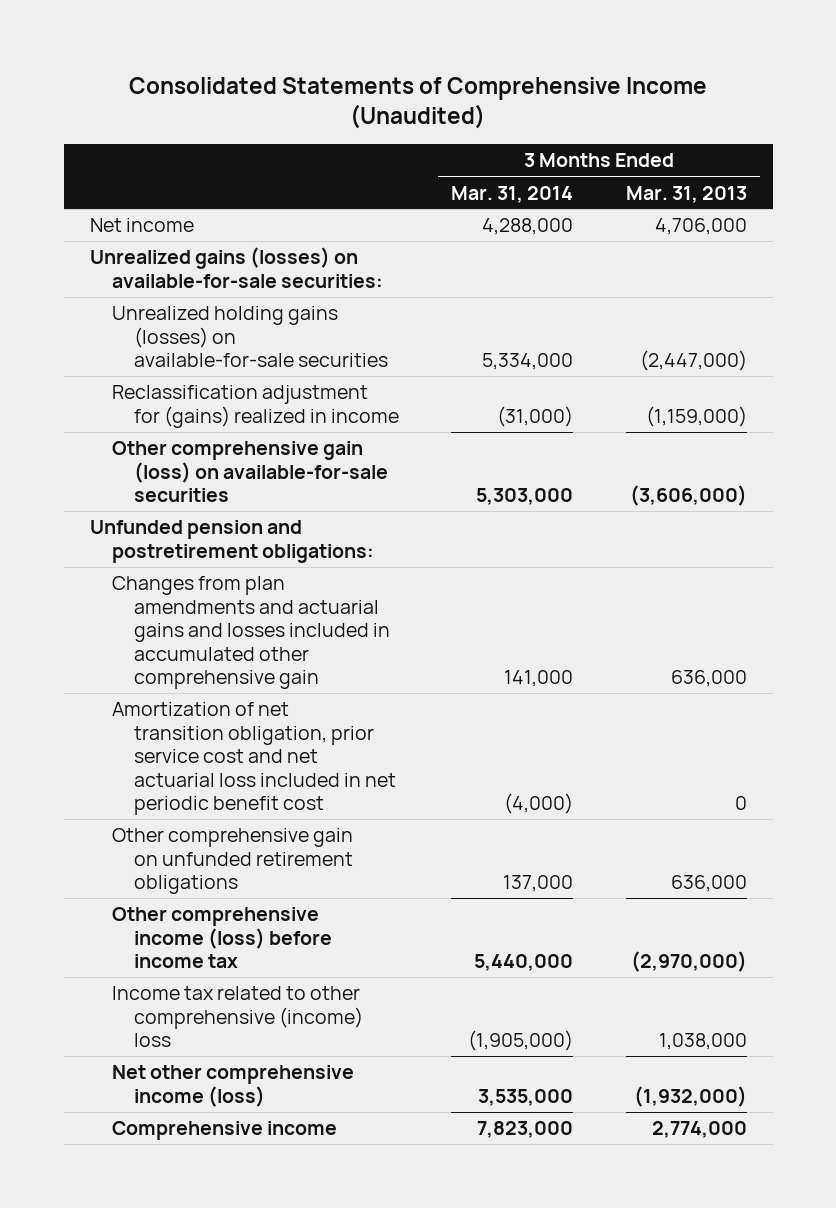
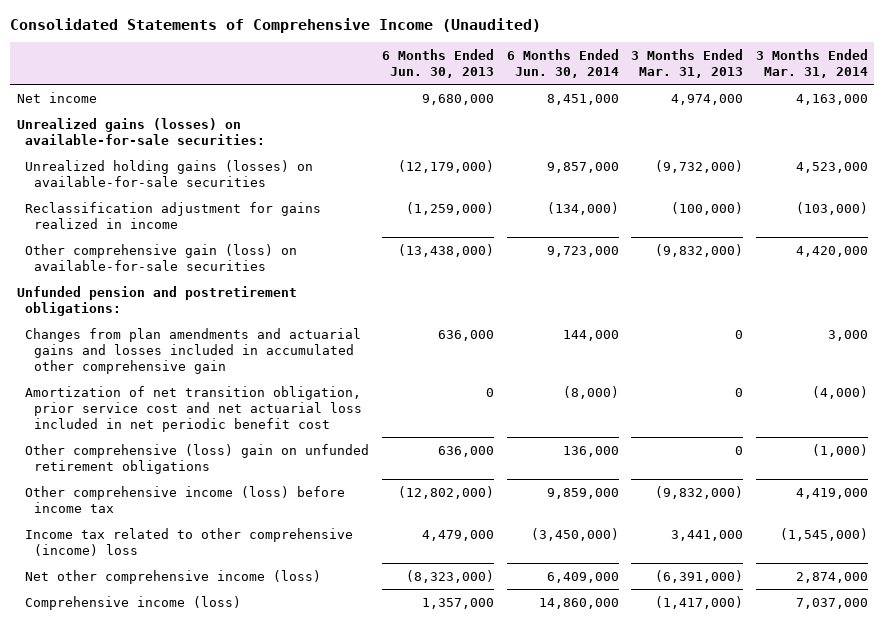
none -> [382,48,495,78] 6 Months Ended Jun. 30, 2013
none -> [506,48,619,78] 6 Months Ended Jun. 30, 2014
[482,218,574,236] 4,288,000 -> [796,93,869,105] 4,163,000
[654,218,747,236] 4,706,000 -> [671,93,744,105] 4,974,000
[482,353,574,371] 5,334,000 -> [796,161,869,173] 4,523,000
[639,350,747,372] (2,447,000) -> [655,159,744,173] (9,732,000)
[112,385,400,428] Reclassification adjustment for (gains) realized in income -> [25,201,322,229] Reclassification adjustment for gains realized in income
[497,405,574,427] (31,000) -> [796,201,869,215] (103,000)
[645,405,747,427] (1,159,000) -> [671,201,744,215] (100,000)
[476,488,574,506] 5,303,000 -> [796,245,869,257] 4,420,000
[629,485,747,507] (3,606,000) -> [655,243,744,257] (9,832,000)
[504,670,574,688] 141,000 -> [828,329,869,341] 3,000
[670,670,747,688] 636,000 -> [735,329,744,339] 0
[112,828,354,895] Other comprehensive gain on unfunded retirement obligations -> [25,443,370,474] Other comprehensive (loss) gain on unfunded retirement obligations
[503,875,574,893] 137,000 -> [812,443,869,457] (1,000)
[670,875,747,893] 636,000 -> [735,445,744,455] 0
[474,954,574,972] 5,440,000 -> [796,487,869,499] 4,419,000
[630,951,747,973] (2,970,000) -> [655,485,744,499] (9,832,000)
[468,1030,574,1052] (1,905,000) -> [780,527,869,541] (1,545,000)
[658,1033,747,1051] 1,038,000 -> [671,529,744,541] 3,441,000
[478,1088,574,1106] 3,535,000 -> [796,571,869,583] 2,874,000
[633,1085,747,1107] (1,932,000) -> [655,569,744,583] (6,391,000)
[112,1121,338,1141] Comprehensive income -> [25,595,242,610] Comprehensive income (loss)
[477,1121,574,1139] 7,823,000 -> [796,597,869,609] 7,037,000
[651,1121,747,1139] 2,774,000 -> [655,595,744,609] (1,417,000)

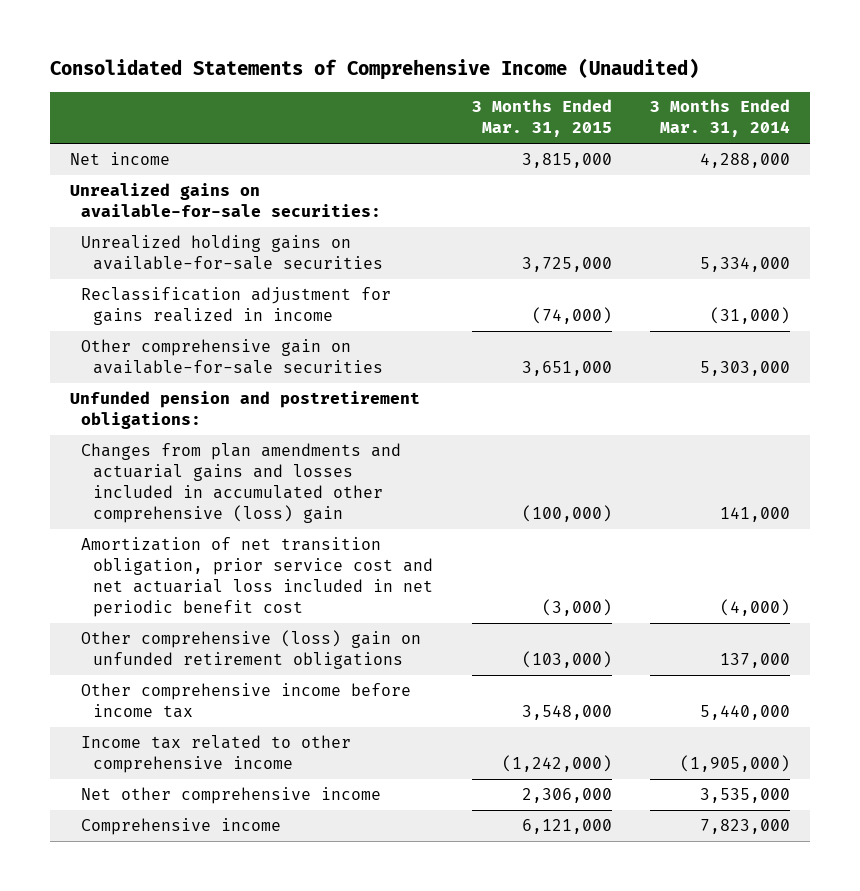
[382,48,495,78] 6 Months Ended Jun. 30, 2013 -> none
[506,48,619,78] 6 Months Ended Jun. 30, 2014 -> none
[631,48,744,78] 3 Months Ended Mar. 31, 2013 -> none
none -> [471,99,612,138] 3 Months Ended Mar. 31, 2015
[796,93,869,105] 4,163,000 -> [700,152,791,168] 4,288,000
[16,117,266,145] Unrealized gains (losses) on available-for-sale securities: -> [69,182,382,217] Unrealized gains on available-for-sale securities:
[25,159,314,187] Unrealized holding gains (losses) on available-for-sale securities -> [81,234,383,270] Unrealized holding gains on available-for-sale securities
[796,161,869,173] 4,523,000 -> [700,256,791,272] 5,334,000
[796,201,869,215] (103,000) -> [710,306,791,324] (31,000)
[25,243,298,271] Other comprehensive gain (loss) on available-for-sale securities -> [81,338,383,374] Other comprehensive gain on available-for-sale securities
[796,245,869,257] 4,420,000 -> [700,360,791,376] 5,303,000
[25,327,362,374] Changes from plan amendments and actuarial gains and losses included in accumulated other comprehensive gain -> [81,442,402,524] Changes from plan amendments and actuarial gains and losses included in accumulated other comprehensive (loss) gain
[828,329,869,341] 3,000 -> [720,507,791,523] 141,000
[812,443,869,457] (1,000) -> [720,652,791,668] 137,000
[25,485,346,513] Other comprehensive income (loss) before income tax -> [81,682,412,718] Other comprehensive income before income tax
[796,487,869,499] 4,419,000 -> [700,704,791,720] 5,440,000
[25,527,354,556] Income tax related to other comprehensive (income) loss -> [81,734,352,773] Income tax related to other comprehensive income
[780,527,869,541] (1,545,000) -> [680,754,791,772] (1,905,000)
[25,569,322,584] Net other comprehensive income (loss) -> [81,786,382,804] Net other comprehensive income
[796,571,869,583] 2,874,000 -> [700,787,791,803] 3,535,000
[25,595,242,610] Comprehensive income (loss) -> [81,817,282,835] Comprehensive income
[796,597,869,609] 7,037,000 -> [700,818,791,834] 7,823,000

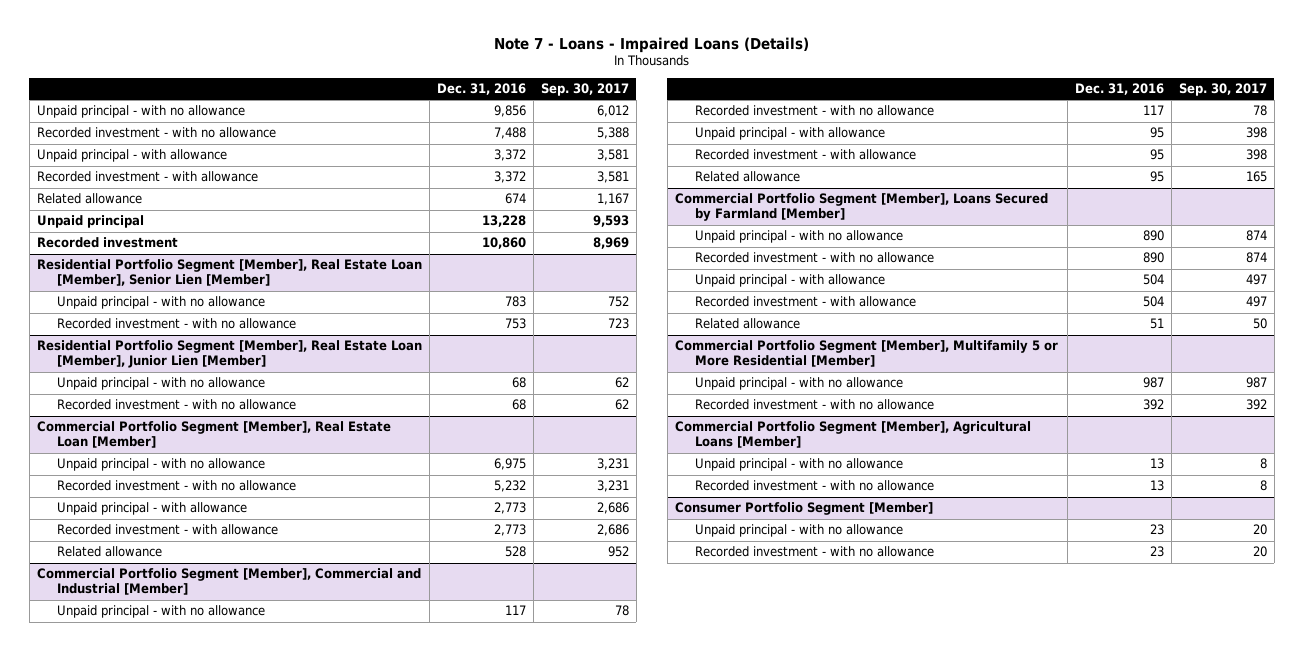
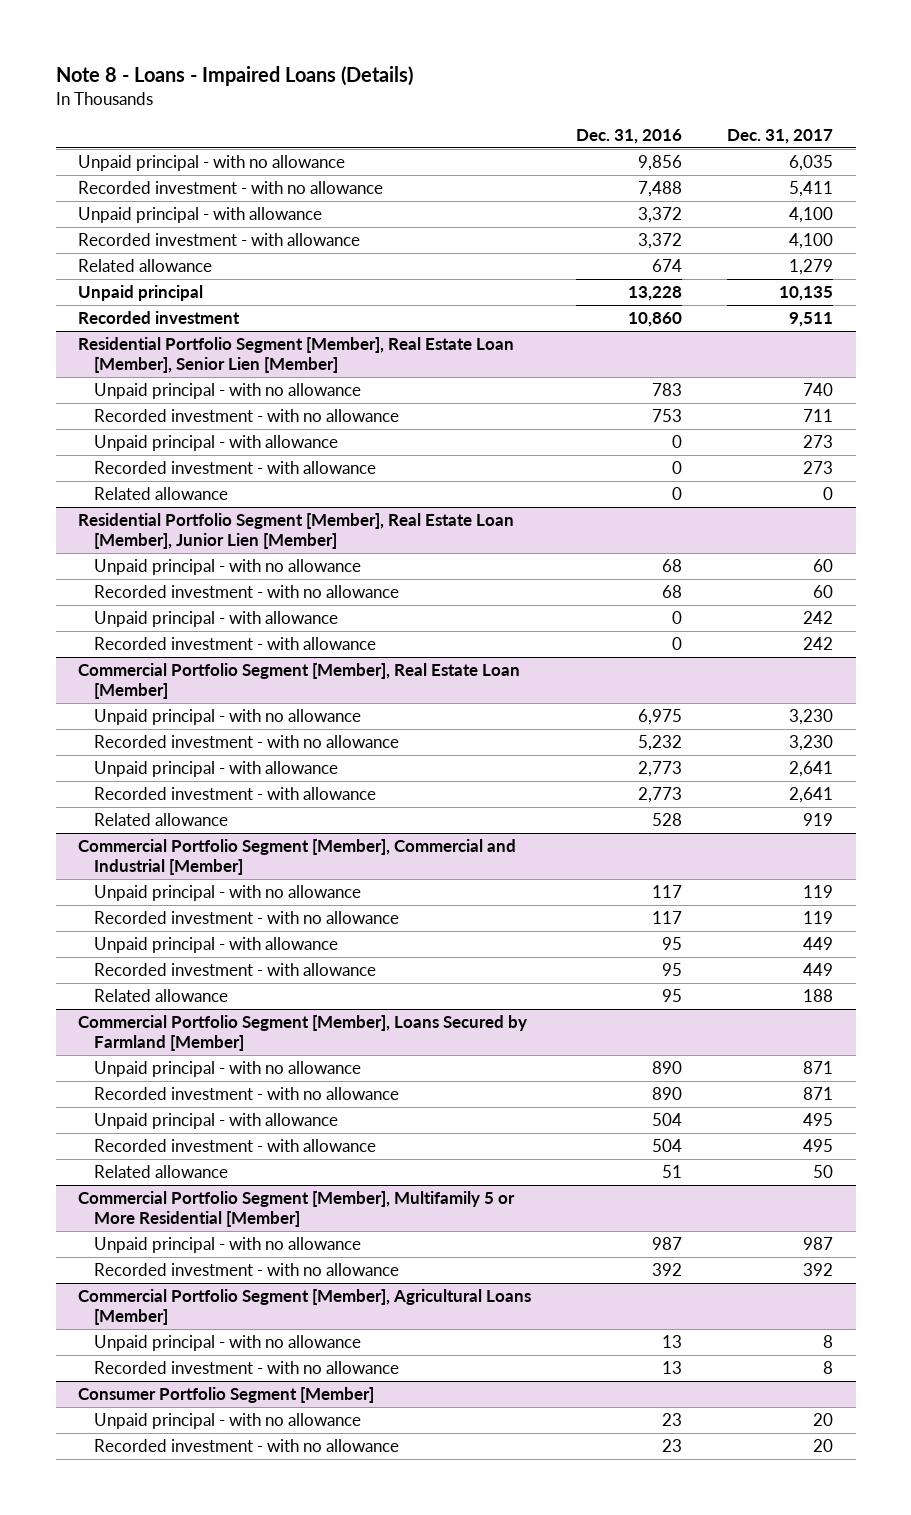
[493,36,809,53] Note 7 - Loans - Impaired Loans (Details) -> [55,65,413,86] Note 8 - Loans - Impaired Loans (Details)
[540,83,629,97] Sep. 30, 2017 -> none
none -> [727,128,834,144] Dec. 31, 2017
none -> [93,435,338,452] Unpaid principal - with allowance
none -> [93,461,376,475] Recorded investment - with allowance
none -> [93,487,228,501] Related allowance
none -> [93,611,338,628] Unpaid principal - with allowance
none -> [93,637,376,651] Recorded investment - with allowance

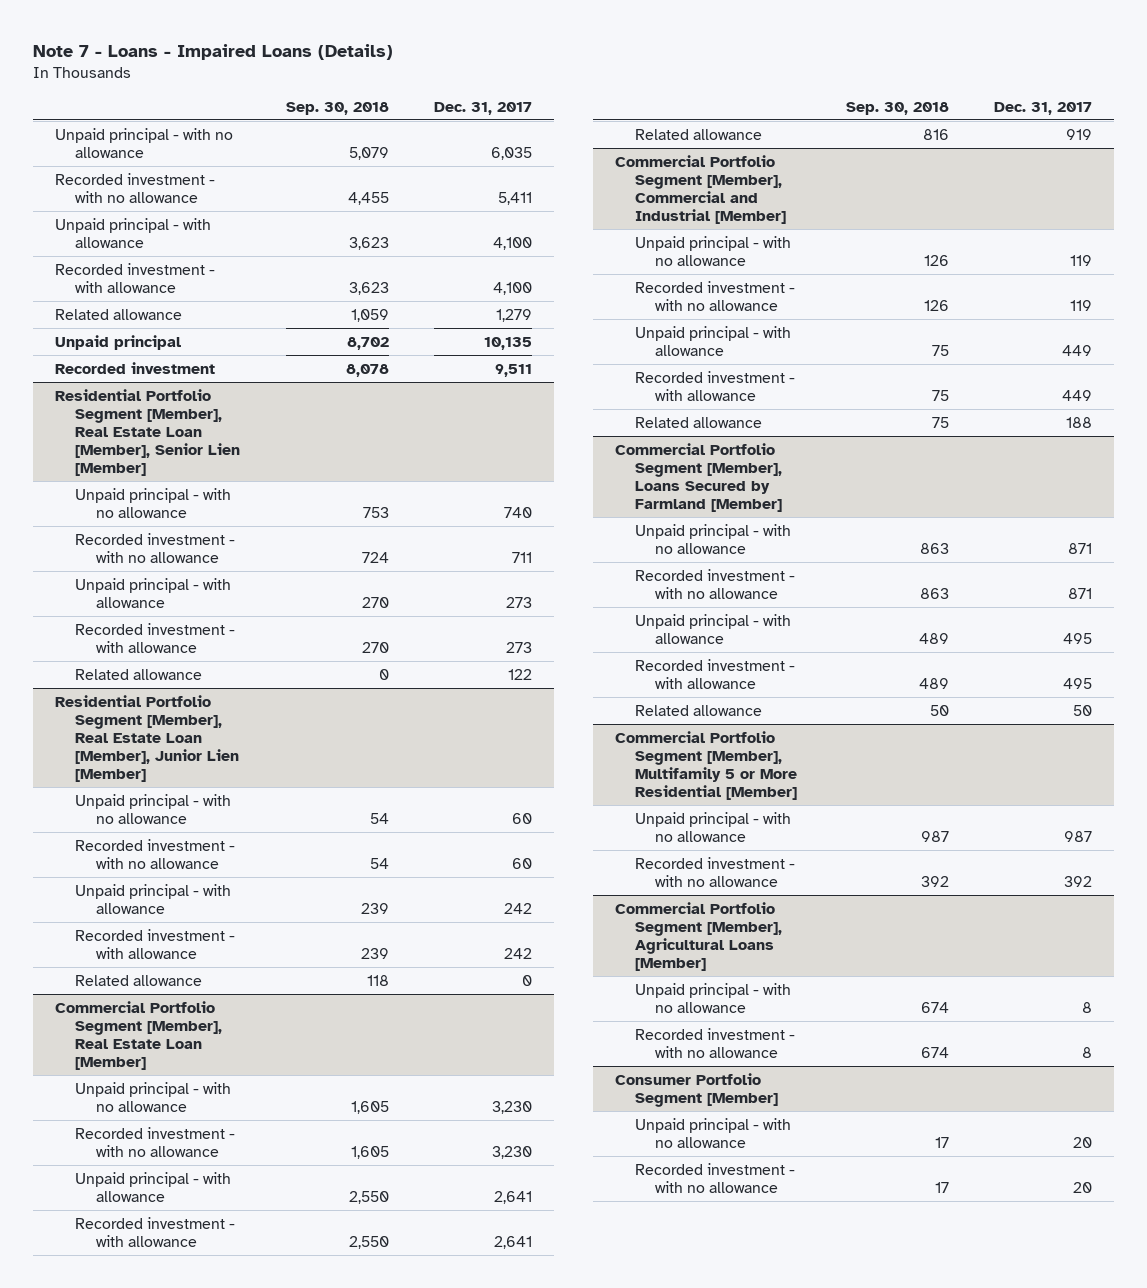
[55,65,413,86] Note 8 - Loans - Impaired Loans (Details) -> [32,43,393,60] Note 7 - Loans - Impaired Loans (Details)
[576,128,683,144] Dec. 31, 2016 -> none
none -> [285,101,389,115] Sep. 30, 2018
[823,487,834,501] 0 -> [507,668,532,680] 122
none -> [75,974,203,986] Related allowance

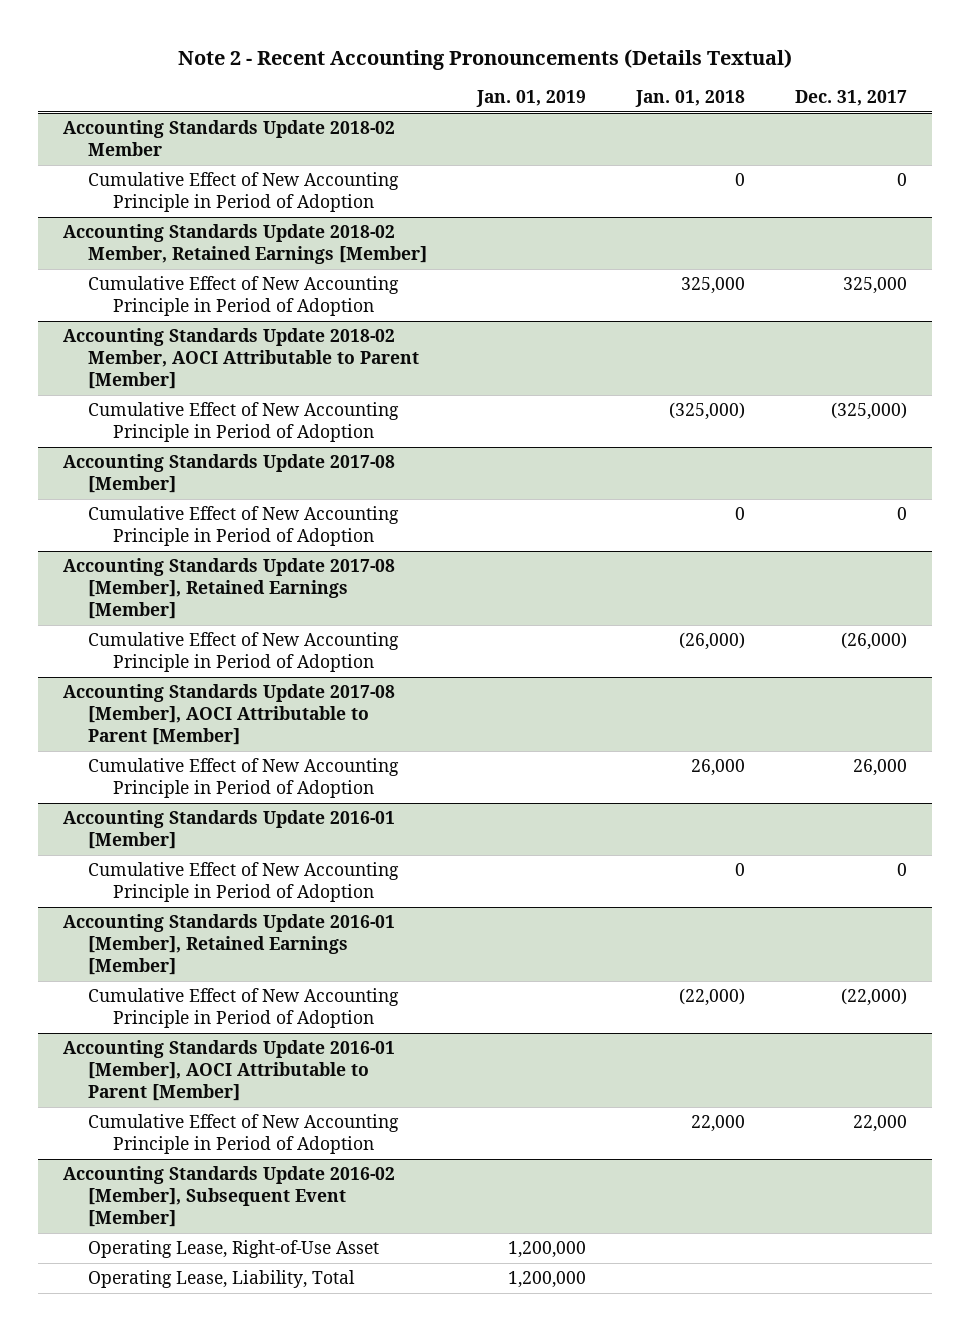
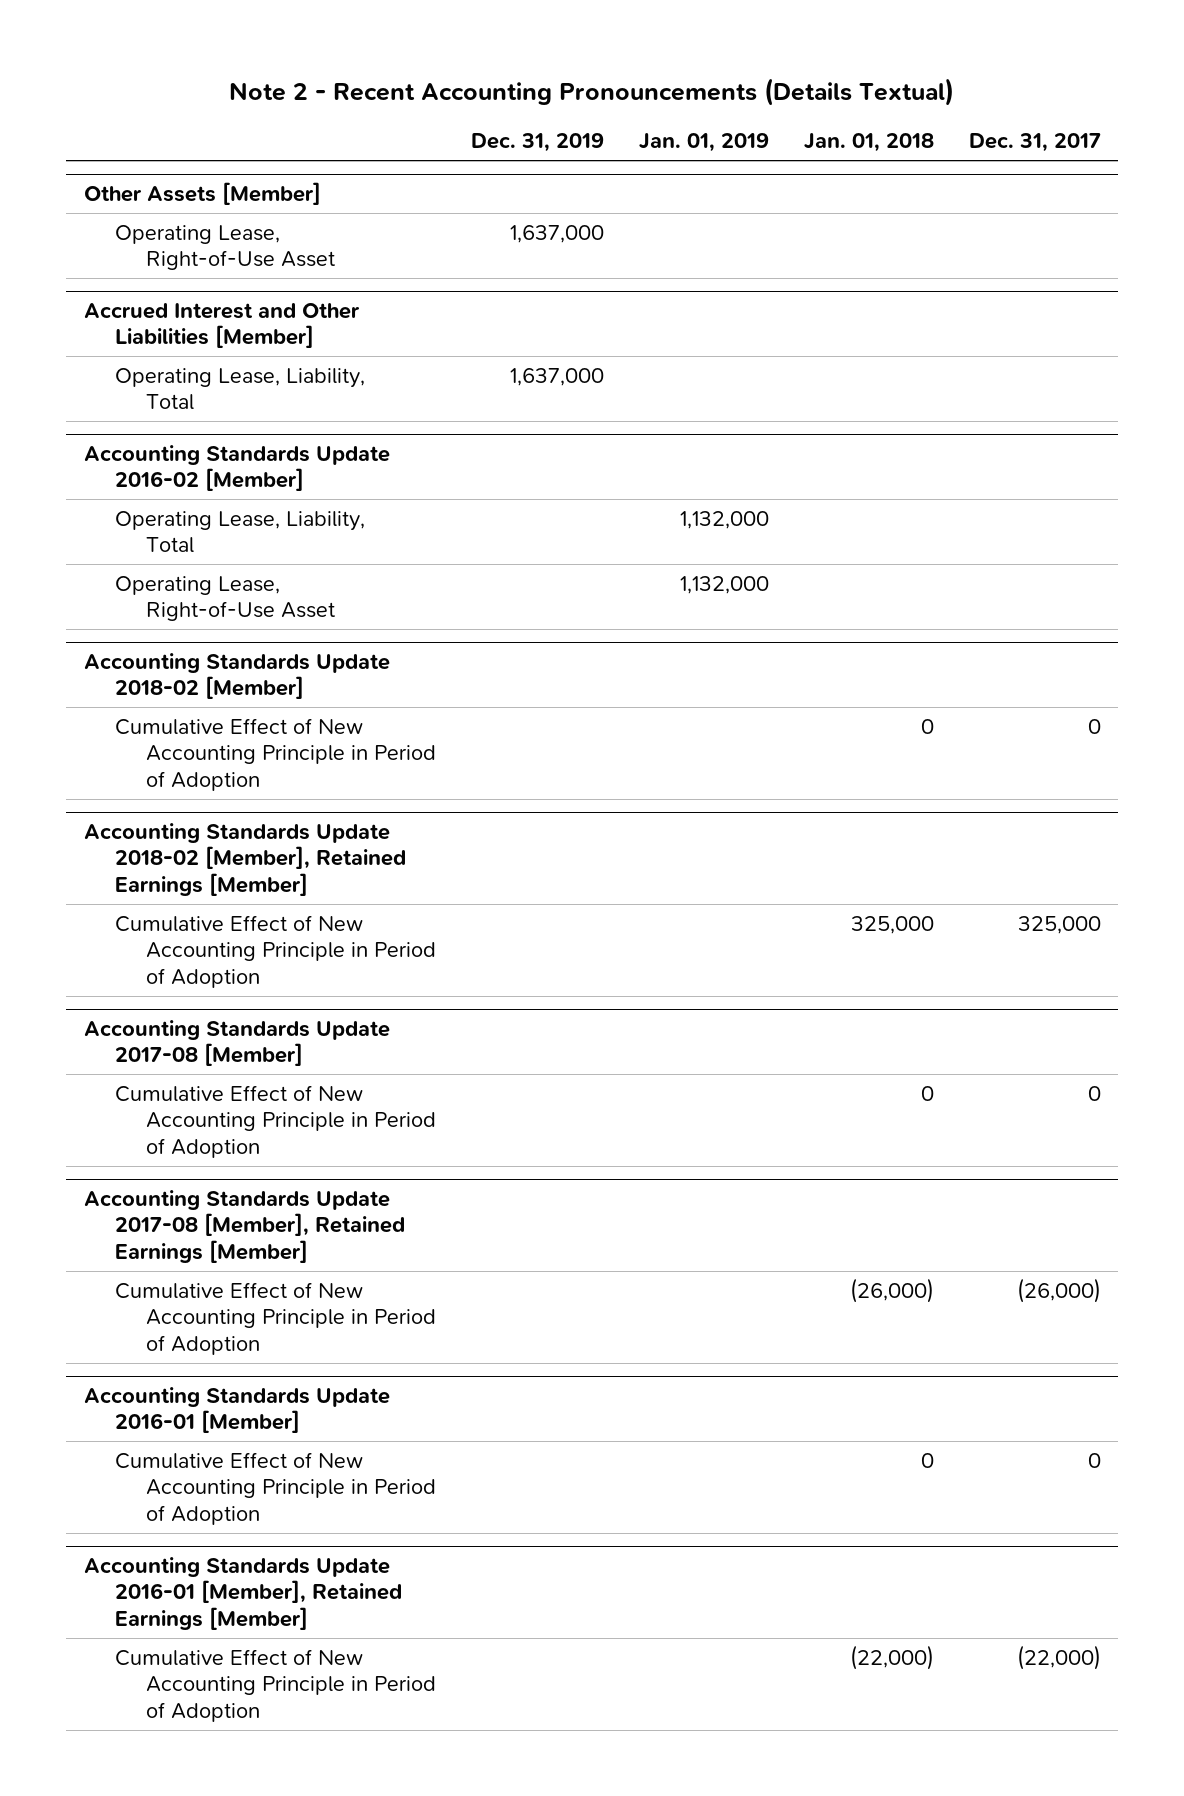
none -> [471,133,605,153] Dec. 31, 2019
none -> [83,181,321,205] Other Assets [Member]
none -> [114,224,336,271] Operating Lease, Right-of-Use Asset
none -> [83,302,360,349] Accrued Interest and Other Liabilities [Member]
none -> [114,367,365,411] Operating Lease, Liability, Total
none -> [83,444,390,492] Accounting Standards Update 2016-02 [Member]
none -> [114,510,365,554] Operating Lease, Liability, Total
none -> [114,575,336,622] Operating Lease, Right-of-Use Asset
[62,120,395,157] Accounting Standards Update 2018-02 Member -> [83,652,390,700] Accounting Standards Update 2018-02 [Member]
[62,224,427,265] Accounting Standards Update 2018-02 Member, Retained Earnings [Member] -> [83,822,406,896] Accounting Standards Update 2018-02 [Member], Retained Earnings [Member]
[62,328,419,390] Accounting Standards Update 2018-02 Member, AOCI Attributable to Parent [Member] -> none
[87,402,399,443] Cumulative Effect of New Accounting Principle in Period of Adoption -> none
[62,684,395,746] Accounting Standards Update 2017-08 [Member], AOCI Attributable to Parent [Member] -> none
[87,758,399,799] Cumulative Effect of New Accounting Principle in Period of Adoption -> none
[62,1040,395,1102] Accounting Standards Update 2016-01 [Member], AOCI Attributable to Parent [Member] -> none
[87,1114,399,1155] Cumulative Effect of New Accounting Principle in Period of Adoption -> none
[62,1166,395,1228] Accounting Standards Update 2016-02 [Member], Subsequent Event [Member] -> none
[87,1240,379,1259] Operating Lease, Right-of-Use Asset -> none
[87,1270,355,1289] Operating Lease, Liability, Total -> none

